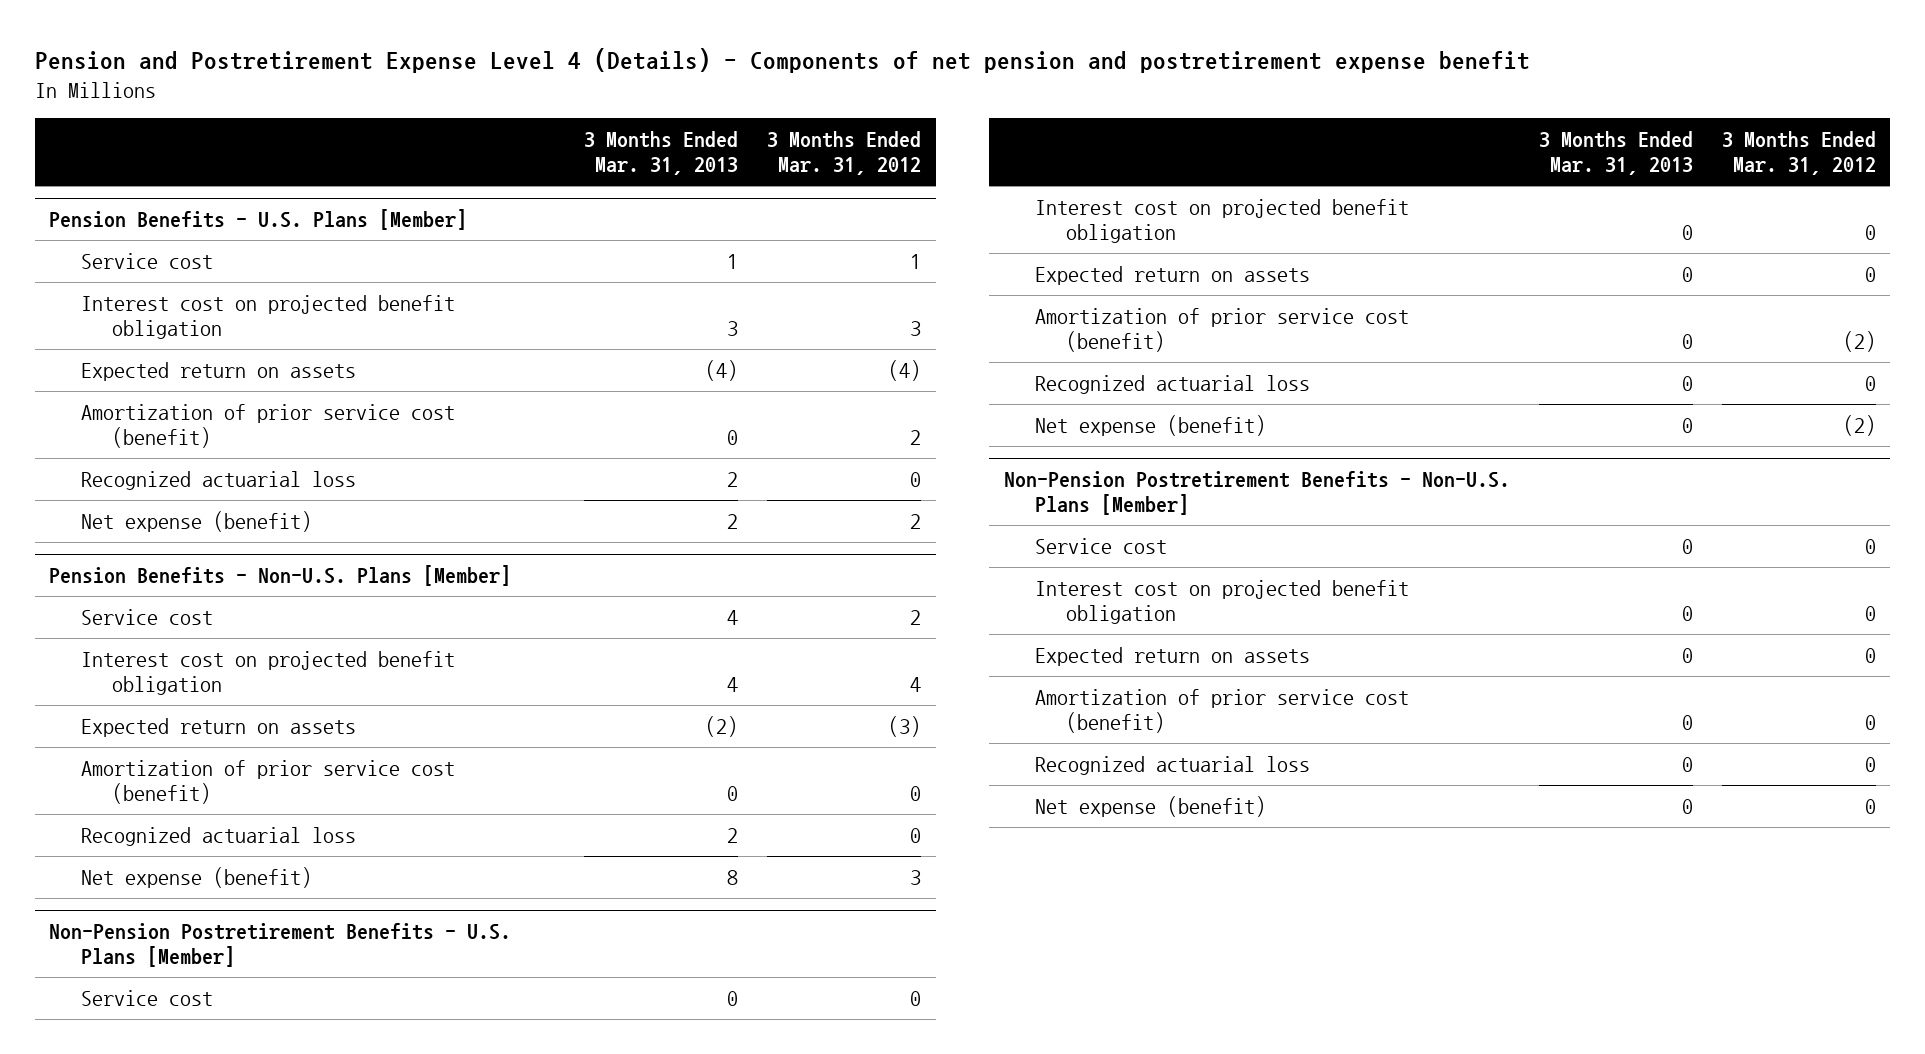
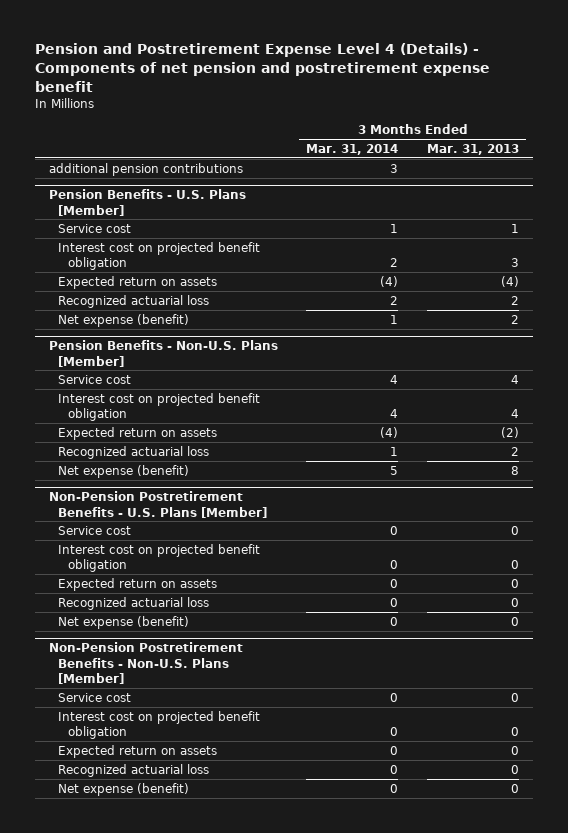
[767,131,922,176] 3 Months Ended Mar. 31, 2012 -> none
none -> [306,143,399,155] Mar. 31, 2014
none -> [49,162,244,176] additional pension contributions
[80,403,455,448] Amortization of prior service cost (benefit) -> none
[80,759,455,804] Amortization of prior service cost (benefit) -> none
[1035,307,1410,352] Amortization of prior service cost (benefit) -> none
[1035,688,1410,733] Amortization of prior service cost (benefit) -> none

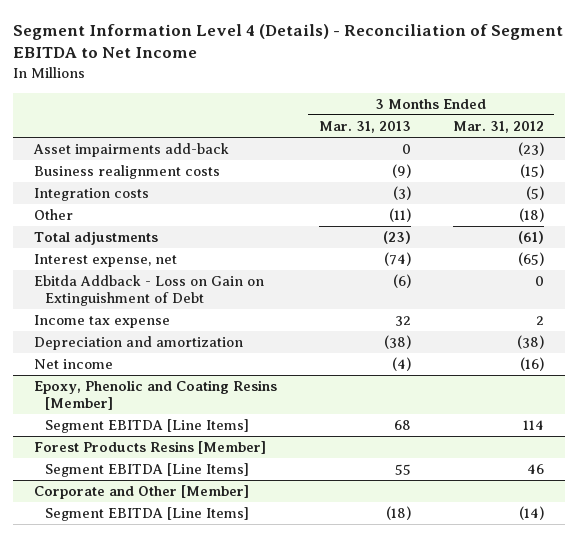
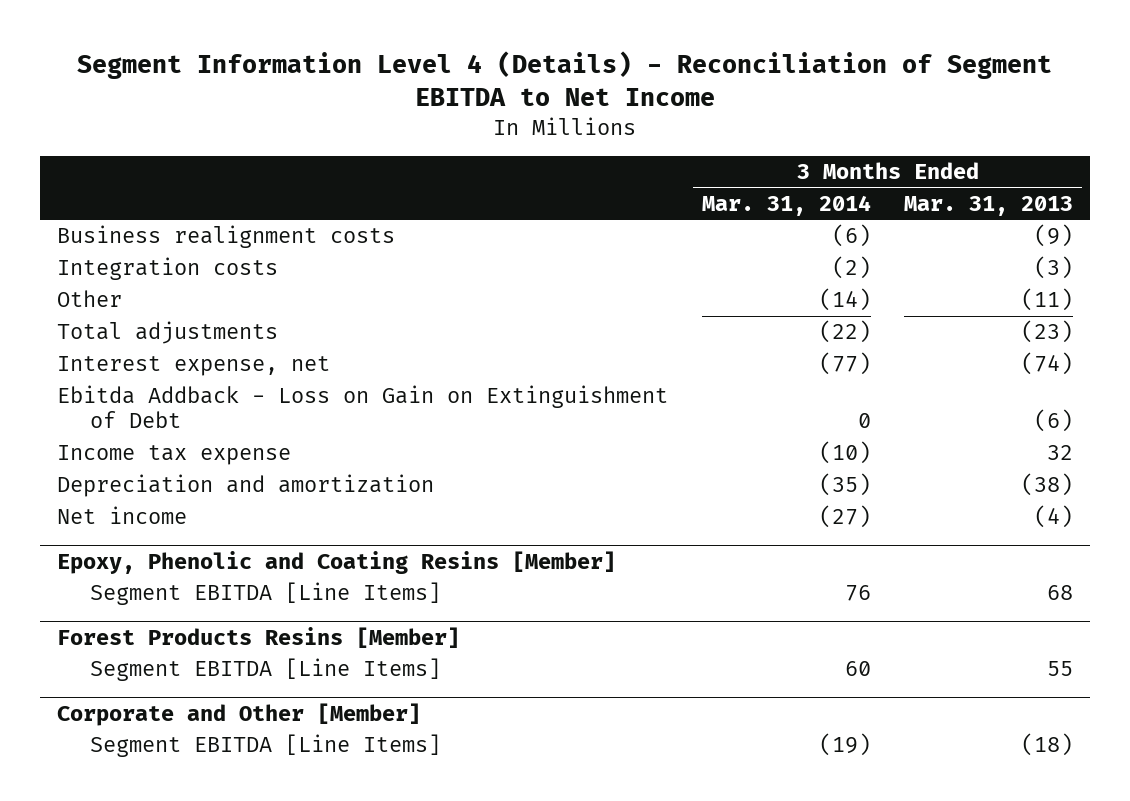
[452,121,544,134] Mar. 31, 2012 -> none
none -> [701,194,871,216] Mar. 31, 2014
[32,143,229,158] Asset impairments add-back -> none

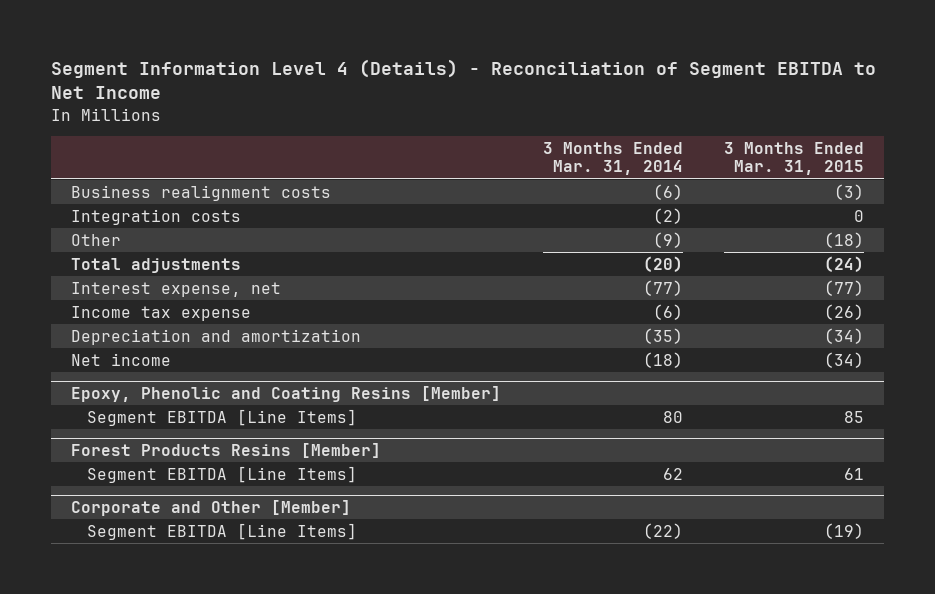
[904,195,1074,216] Mar. 31, 2013 -> none
none -> [723,142,864,176] 3 Months Ended Mar. 31, 2015
[818,288,871,312] (14) -> [652,231,683,248] (9)
[818,320,871,344] (22) -> [642,255,683,272] (20)
[56,385,668,429] Ebitda Addback - Loss on Gain on Extinguishment of Debt -> none
[818,441,871,465] (10) -> [652,303,683,320] (6)
[818,505,871,529] (27) -> [642,351,683,368] (18)
[844,585,871,602] 76 -> [662,410,683,423] 80
[844,661,871,677] 60 -> [662,467,683,480] 62
[818,733,871,757] (19) -> [642,522,683,539] (22)

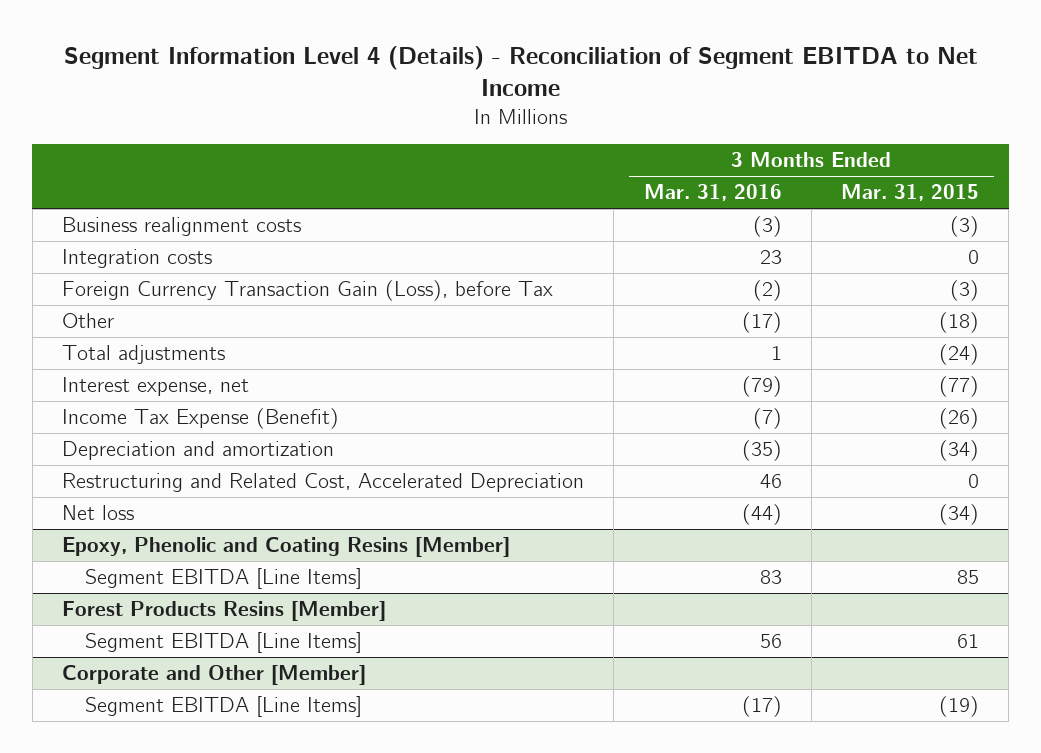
[542,142,683,176] 3 Months Ended Mar. 31, 2014 -> none
none -> [643,184,782,202] Mar. 31, 2016
none -> [62,280,554,302] Foreign Currency Transaction Gain (Loss), before Tax
[71,305,252,321] Income tax expense -> [62,408,340,430] Income Tax Expense (Benefit)
none -> [62,473,585,493] Restructuring and Related Cost, Accelerated Depreciation
[71,352,172,366] Net income -> [62,505,135,521] Net loss

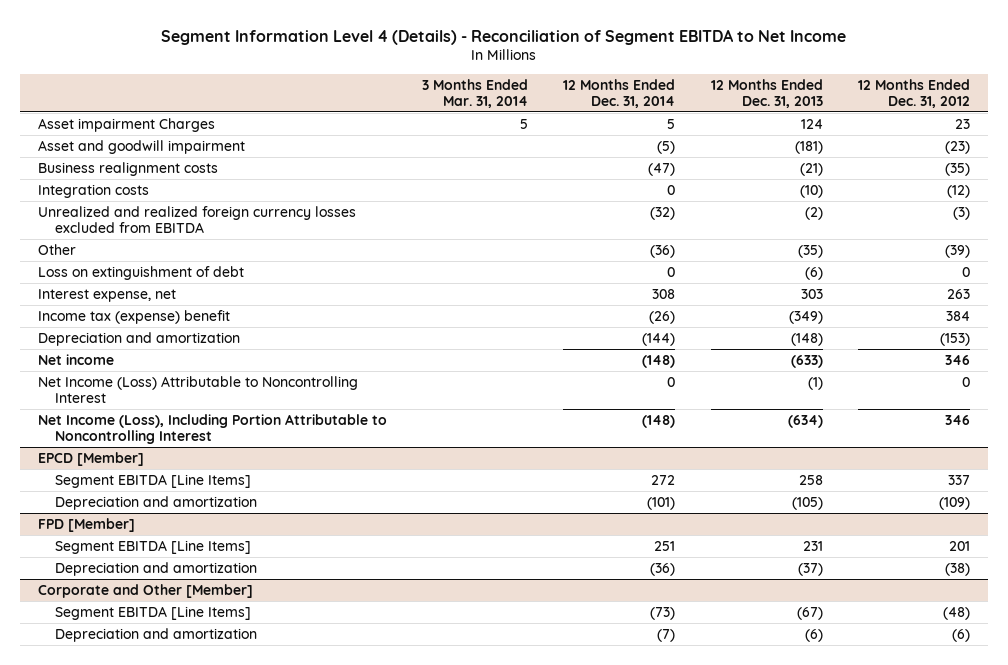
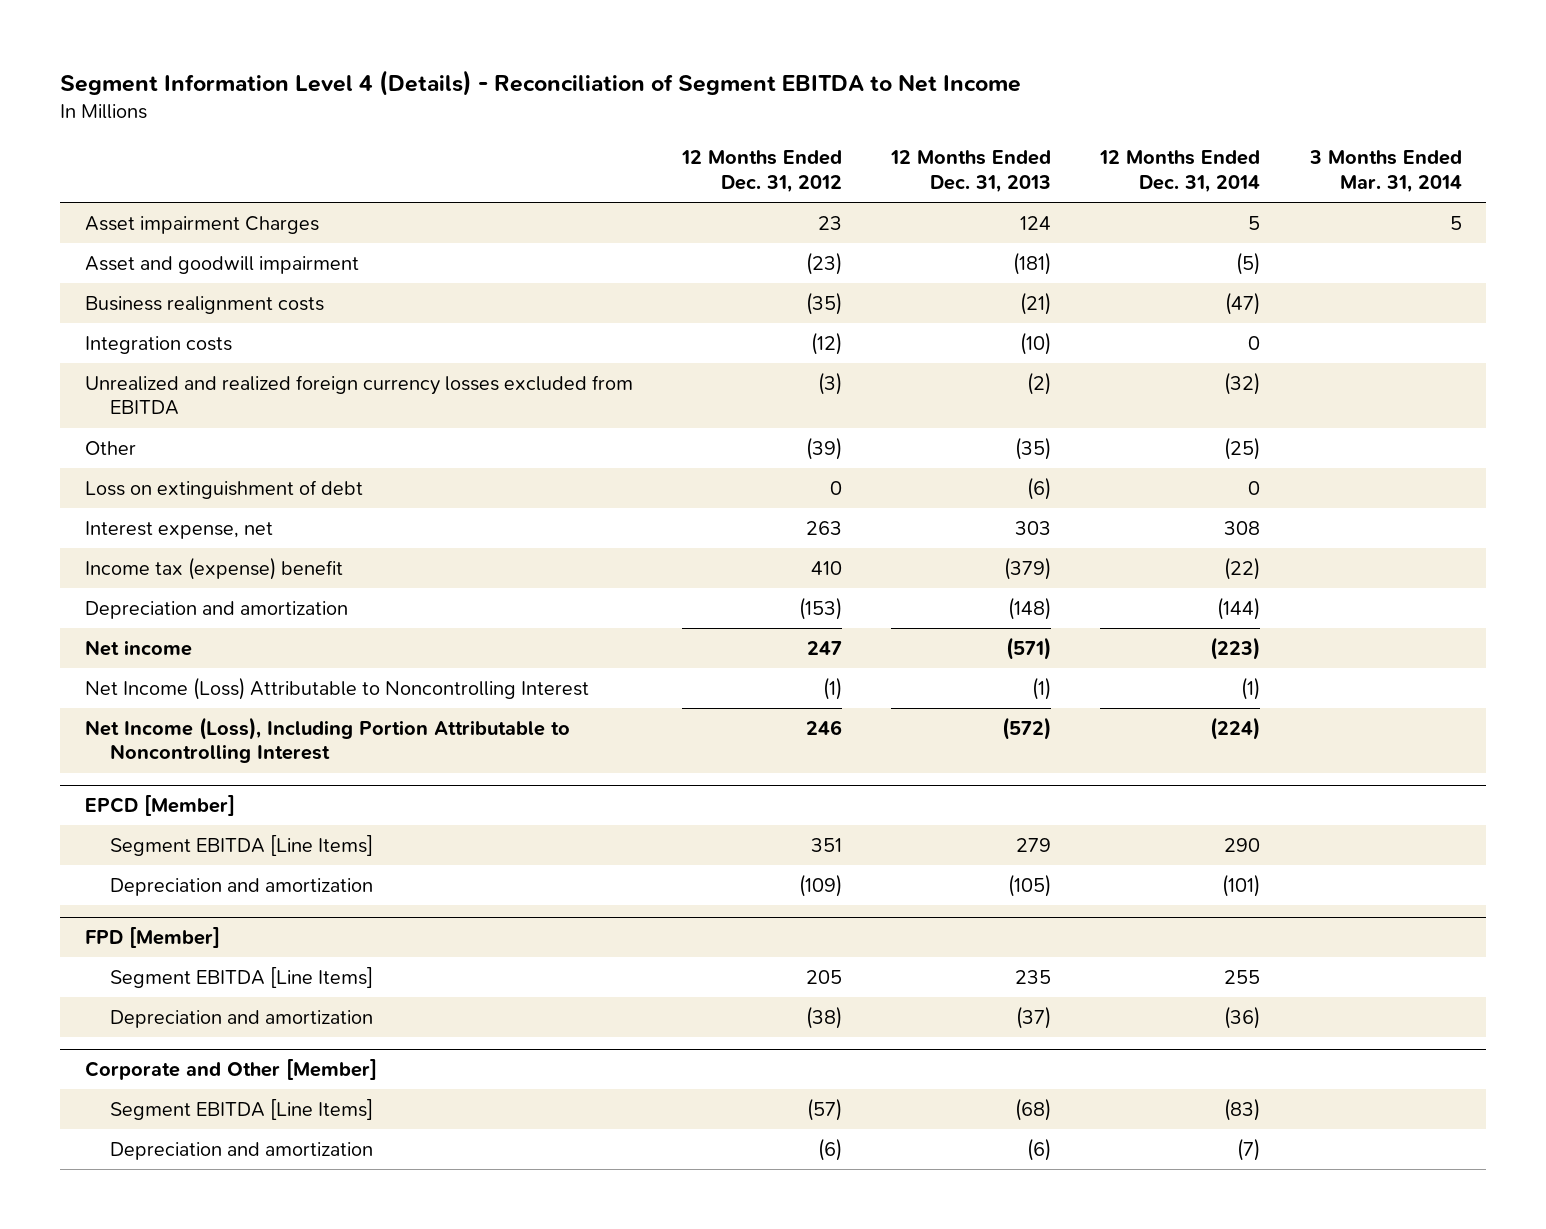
[650,244,676,258] (36) -> [1224,436,1261,460] (25)
[649,310,676,324] (26) -> [1224,556,1261,580] (22)
[788,310,823,324] (349) -> [1004,556,1052,580] (379)
[946,310,971,321] 384 -> [810,560,842,575] 410
[642,354,676,368] (148) -> [1210,636,1261,660] (223)
[790,354,823,368] (633) -> [1006,636,1052,660] (571)
[945,354,971,365] 346 -> [806,640,842,655] 247
[667,376,676,387] 0 -> [1241,676,1261,700] (1)
[962,376,971,387] 0 -> [822,676,842,700] (1)
[642,414,676,428] (148) -> [1210,716,1261,740] (224)
[787,414,823,428] (634) -> [1002,716,1052,740] (572)
[945,414,971,425] 346 -> [805,719,842,735] 246
[651,474,676,485] 272 -> [1224,837,1261,852] 290
[798,474,823,485] 258 -> [1016,837,1052,852] 279
[948,474,971,485] 337 -> [810,837,842,852] 351
[654,540,676,551] 251 -> [1224,969,1261,984] 255
[802,540,823,551] 231 -> [1015,969,1052,984] 235
[949,540,971,551] 201 -> [805,969,842,984] 205
[650,606,676,620] (73) -> [1224,1097,1261,1121] (83)
[796,606,823,620] (67) -> [1015,1097,1052,1121] (68)
[943,606,971,620] (48) -> [806,1097,842,1121] (57)

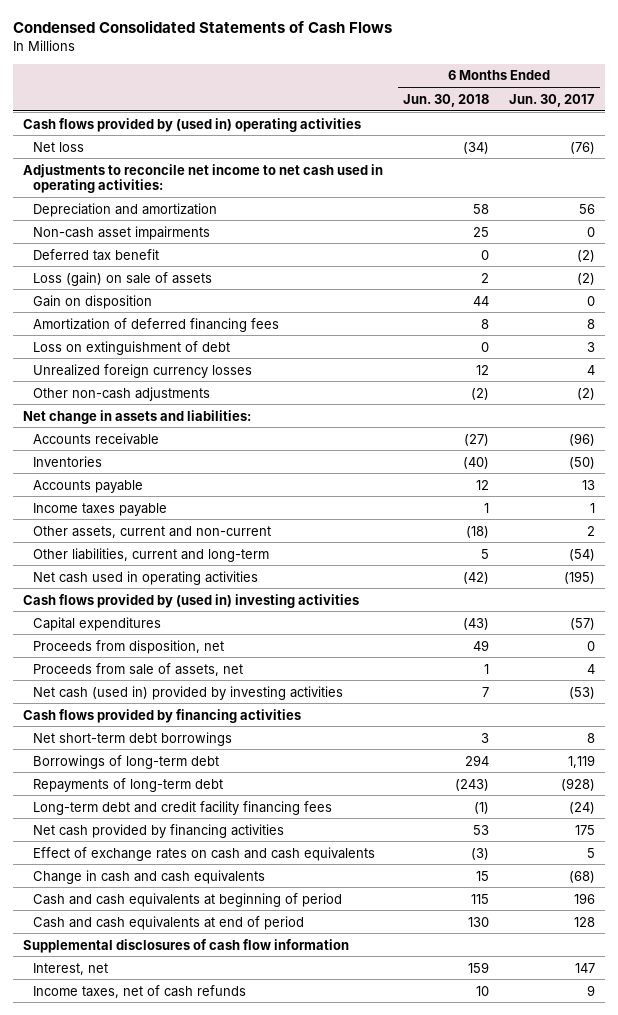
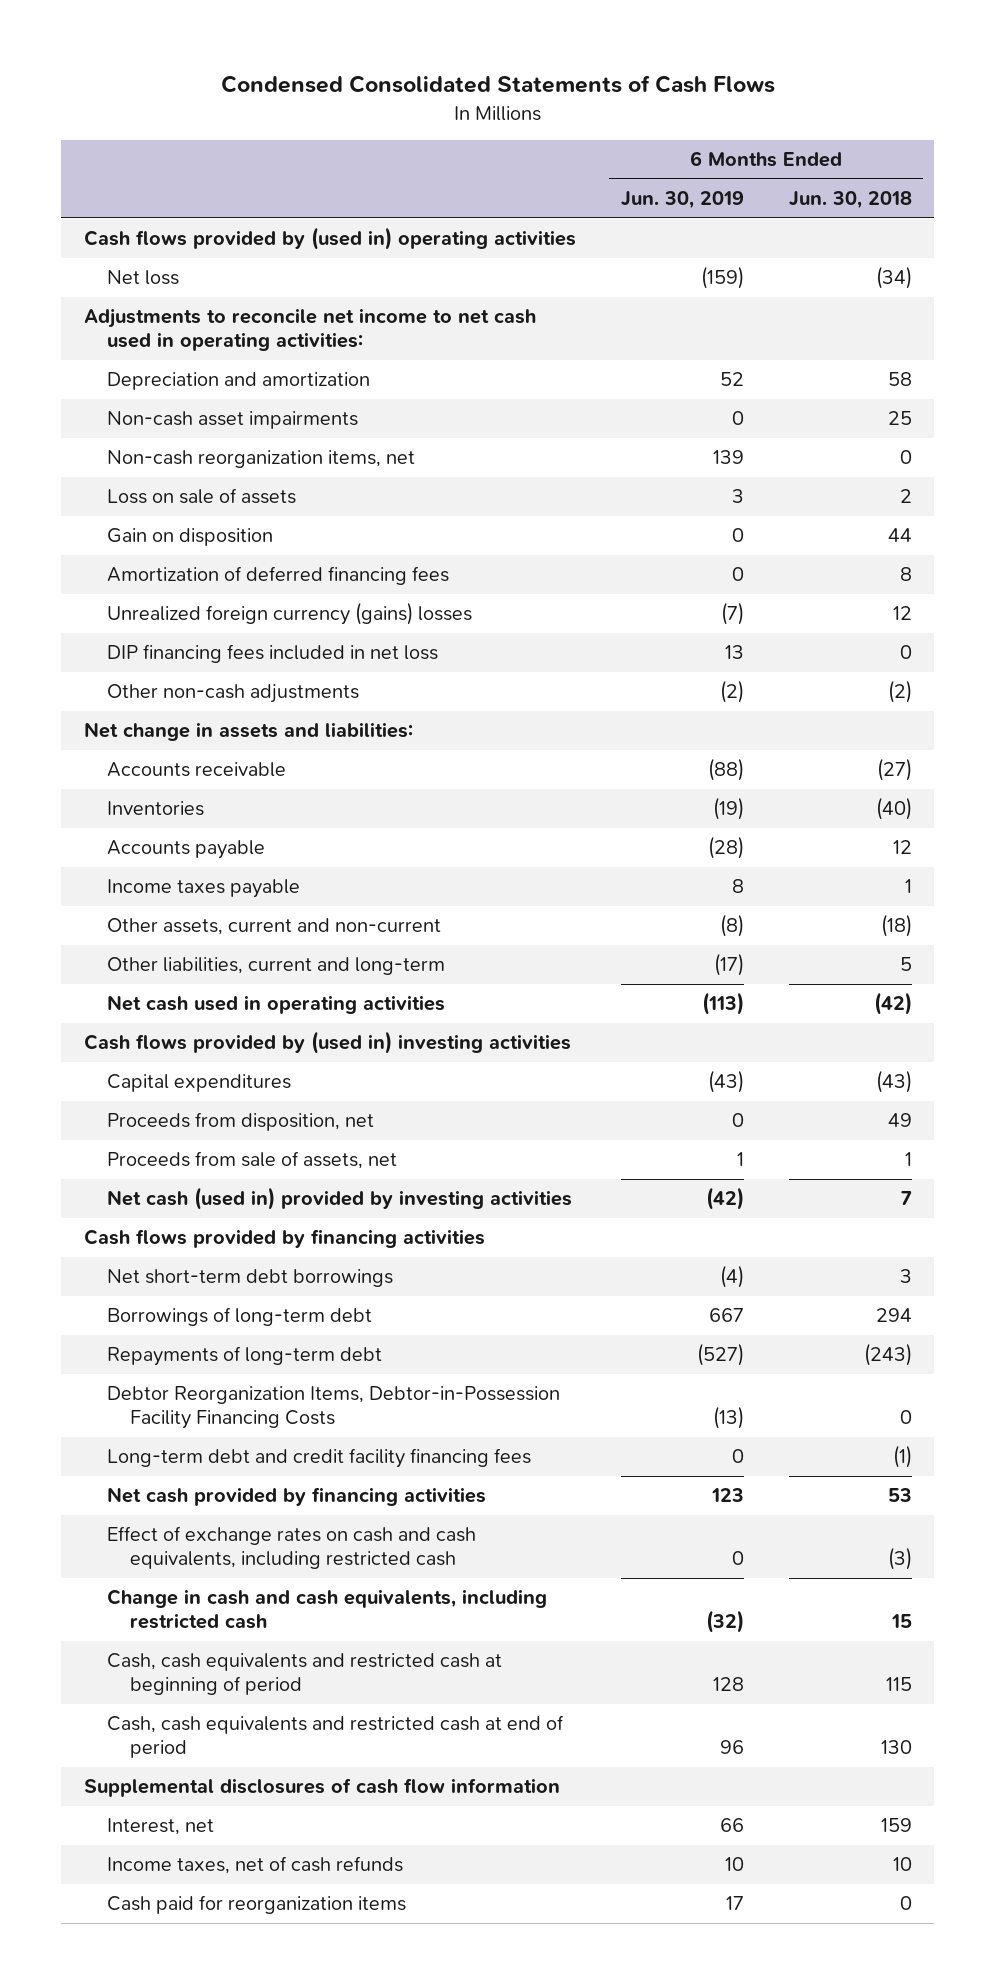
[509,93,596,107] Jun. 30, 2017 -> none
none -> [620,191,744,210] Jun. 30, 2019
[32,248,159,261] Deferred tax benefit -> none
none -> [107,450,416,469] Non-cash reorganization items, net
[32,271,212,286] Loss (gain) on sale of assets -> [107,488,297,505] Loss on sale of assets
[32,340,230,355] Loss on extinguishment of debt -> none
[32,363,252,378] Unrealized foreign currency losses -> [107,602,473,626] Unrealized foreign currency (gains) losses
none -> [107,644,439,664] DIP financing fees included in net loss
none -> [107,1386,561,1429] Debtor Reorganization Items, Debtor-in-Possession Facility Financing Costs
[32,846,375,861] Effect of exchange rates on cash and cash equivalents -> [107,1526,477,1569] Effect of exchange rates on cash and cash equivalents, including restricted cash
[32,869,265,884] Change in cash and cash equivalents -> [107,1589,548,1629] Change in cash and cash equivalents, including restricted cash
[32,892,342,907] Cash and cash equivalents at beginning of period -> [107,1653,503,1695] Cash, cash equivalents and restricted cash at beginning of period
[32,915,304,930] Cash and cash equivalents at end of period -> [107,1715,565,1758] Cash, cash equivalents and restricted cash at end of period
none -> [107,1895,407,1915] Cash paid for reorganization items

